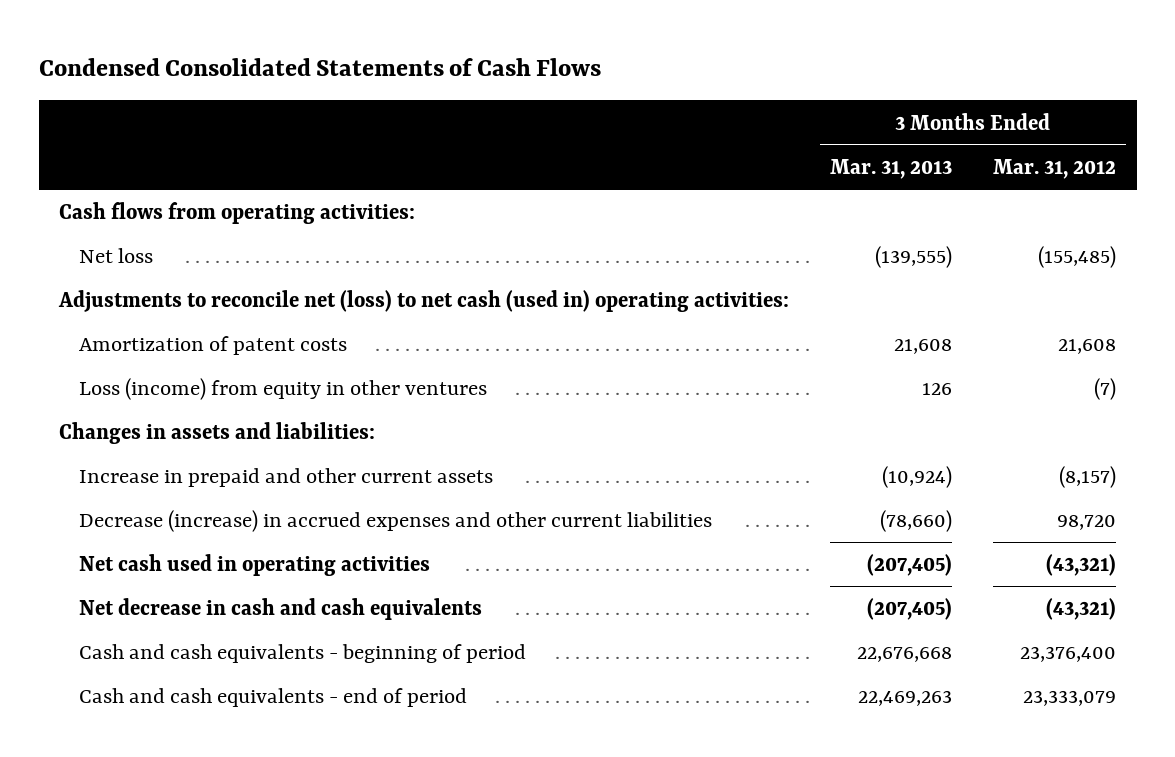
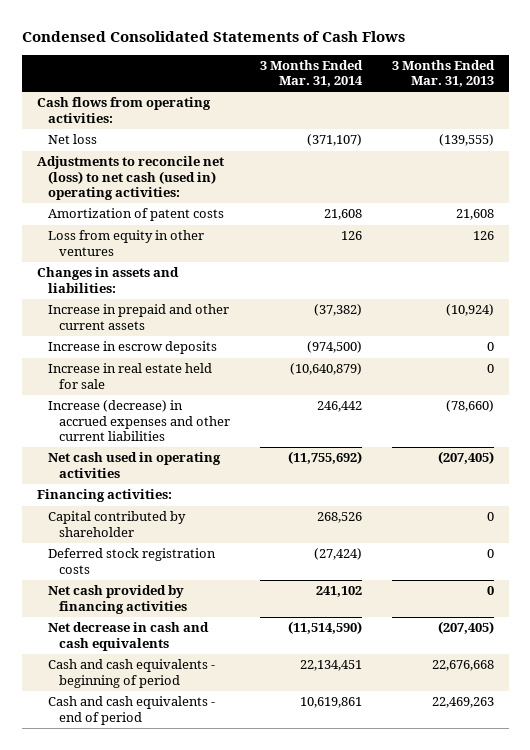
[993,158,1117,179] Mar. 31, 2012 -> none
none -> [259,60,363,88] 3 Months Ended Mar. 31, 2014
[78,378,487,401] Loss (income) from equity in other ventures -> [47,230,204,256] Loss from equity in other ventures
none -> [47,341,217,355] Increase in escrow deposits
none -> [47,363,212,389] Increase in real estate held for sale
[78,510,712,533] Decrease (increase) in accrued expenses and other current liabilities -> [47,400,230,441] Increase (decrease) in accrued expenses and other current liabilities
none -> [36,489,172,503] Financing activities:
none -> [47,511,186,537] Capital contributed by shareholder
none -> [47,548,216,574] Deferred stock registration costs
none -> [47,585,187,614] Net cash provided by financing activities

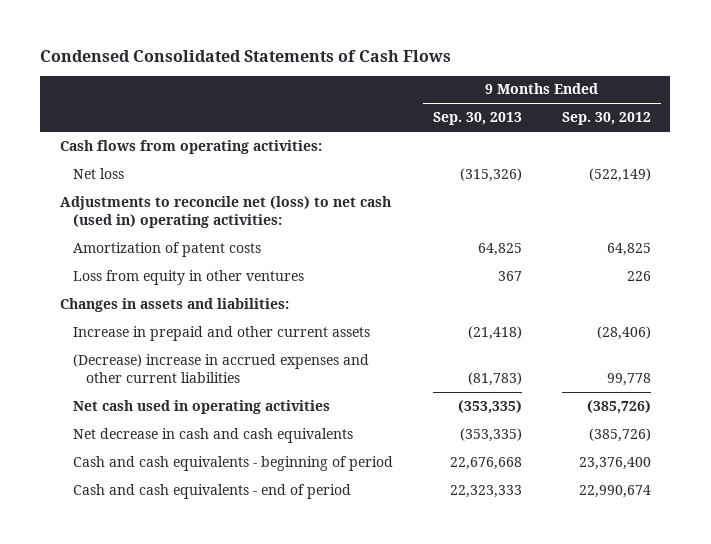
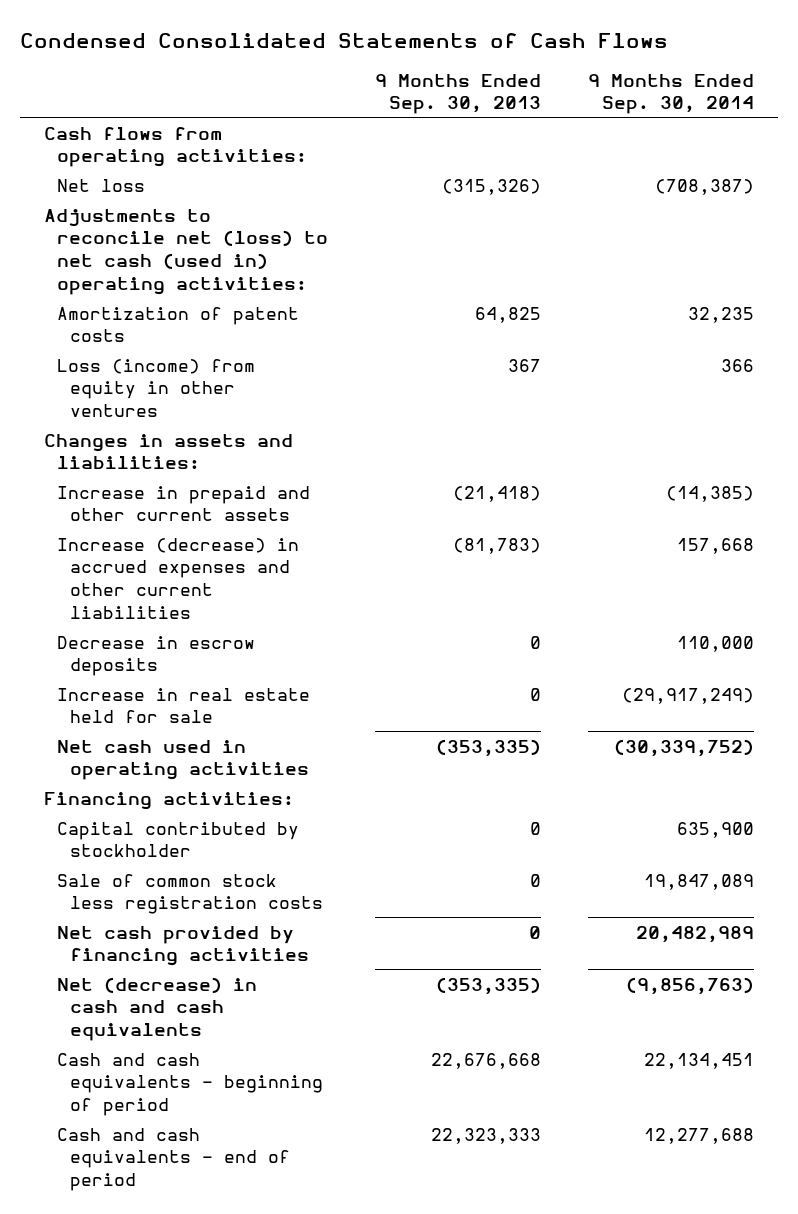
[561,112,651,126] Sep. 30, 2012 -> none
none -> [588,73,755,115] 9 Months Ended Sep. 30, 2014
[72,269,304,285] Loss from equity in other ventures -> [57,358,256,417] Loss (income) from equity in other ventures
[72,353,369,383] (Decrease) increase in accrued expenses and other current liabilities -> [57,537,300,619] Increase (decrease) in accrued expenses and other current liabilities
none -> [57,635,256,677] Decrease in escrow deposits
none -> [57,687,311,724] Increase in real estate held for sale
none -> [43,791,294,810] Financing activities:
none -> [57,821,300,858] Capital contributed by stockholder
none -> [57,873,324,915] Sale of common stock less registration costs
none -> [57,925,310,967] Net cash provided by financing activities
[72,427,353,443] Net decrease in cash and cash equivalents -> [57,976,258,1041] Net (decrease) in cash and cash equivalents

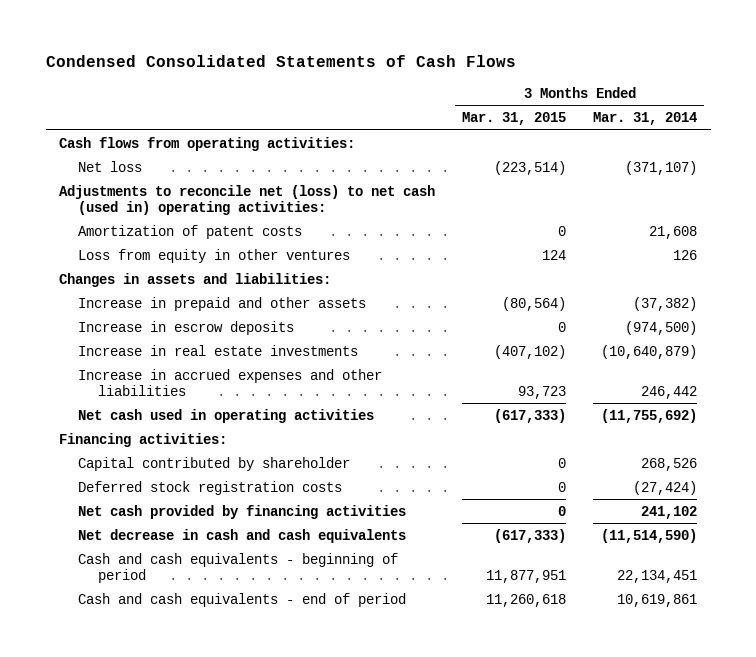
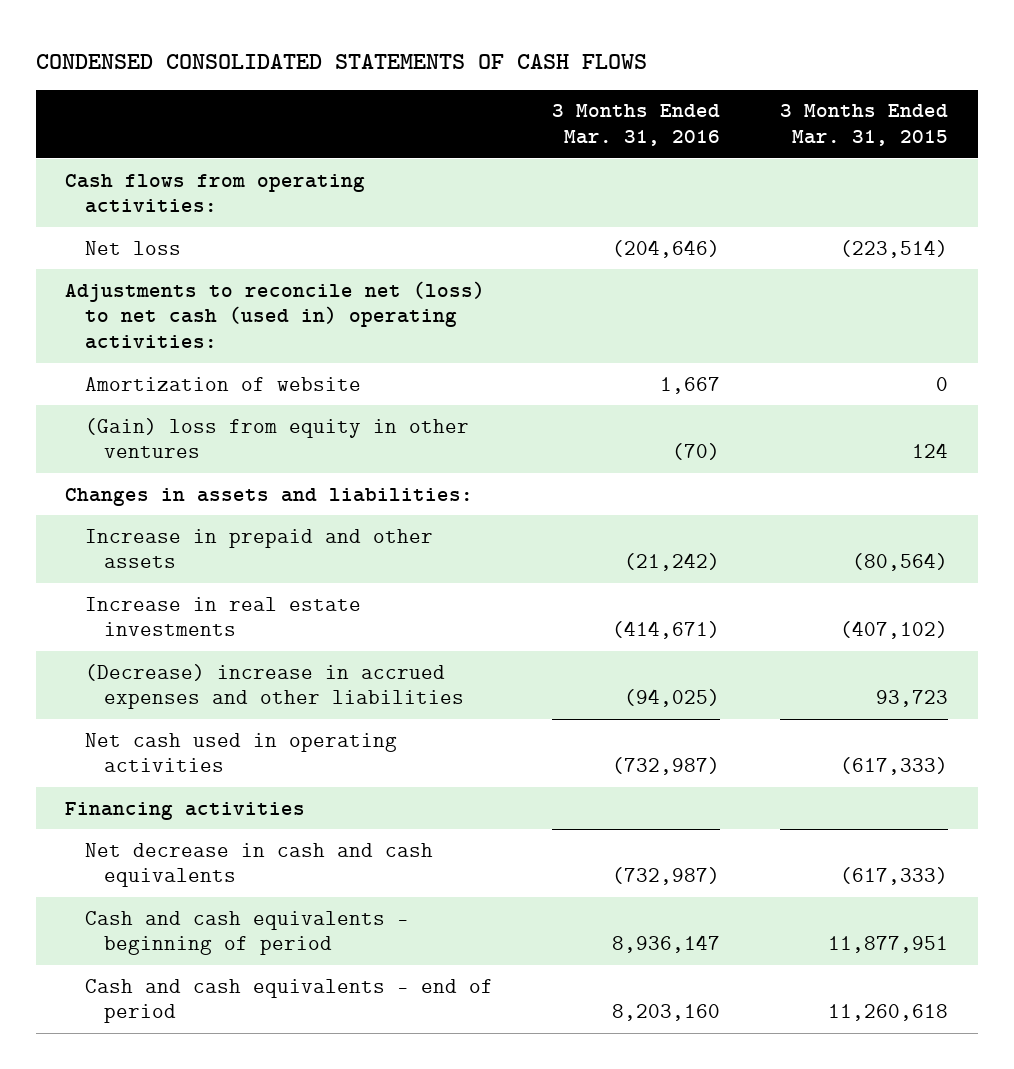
[45,55,516,68] Condensed Consolidated Statements of Cash Flows -> [35,53,647,69] CONDENSED CONSOLIDATED STATEMENTS OF CASH FLOWS
[593,112,698,126] Mar. 31, 2014 -> none
none -> [552,104,721,147] 3 Months Ended Mar. 31, 2016
[78,224,303,239] Amortization of patent costs -> [84,376,361,391] Amortization of website
[78,248,351,263] Loss from equity in other ventures -> [84,417,469,459] (Gain) loss from equity in other ventures
[78,320,295,335] Increase in escrow deposits -> none
[78,368,383,396] Increase in accrued expenses and other liabilities -> [84,663,465,710] (Decrease) increase in accrued expenses and other liabilities
[78,456,351,471] Capital contributed by shareholder -> none
[78,480,343,495] Deferred stock registration costs -> none
[78,504,407,519] Net cash provided by financing activities -> none
[59,432,228,447] Financing activities: -> [65,801,306,820] Financing activities

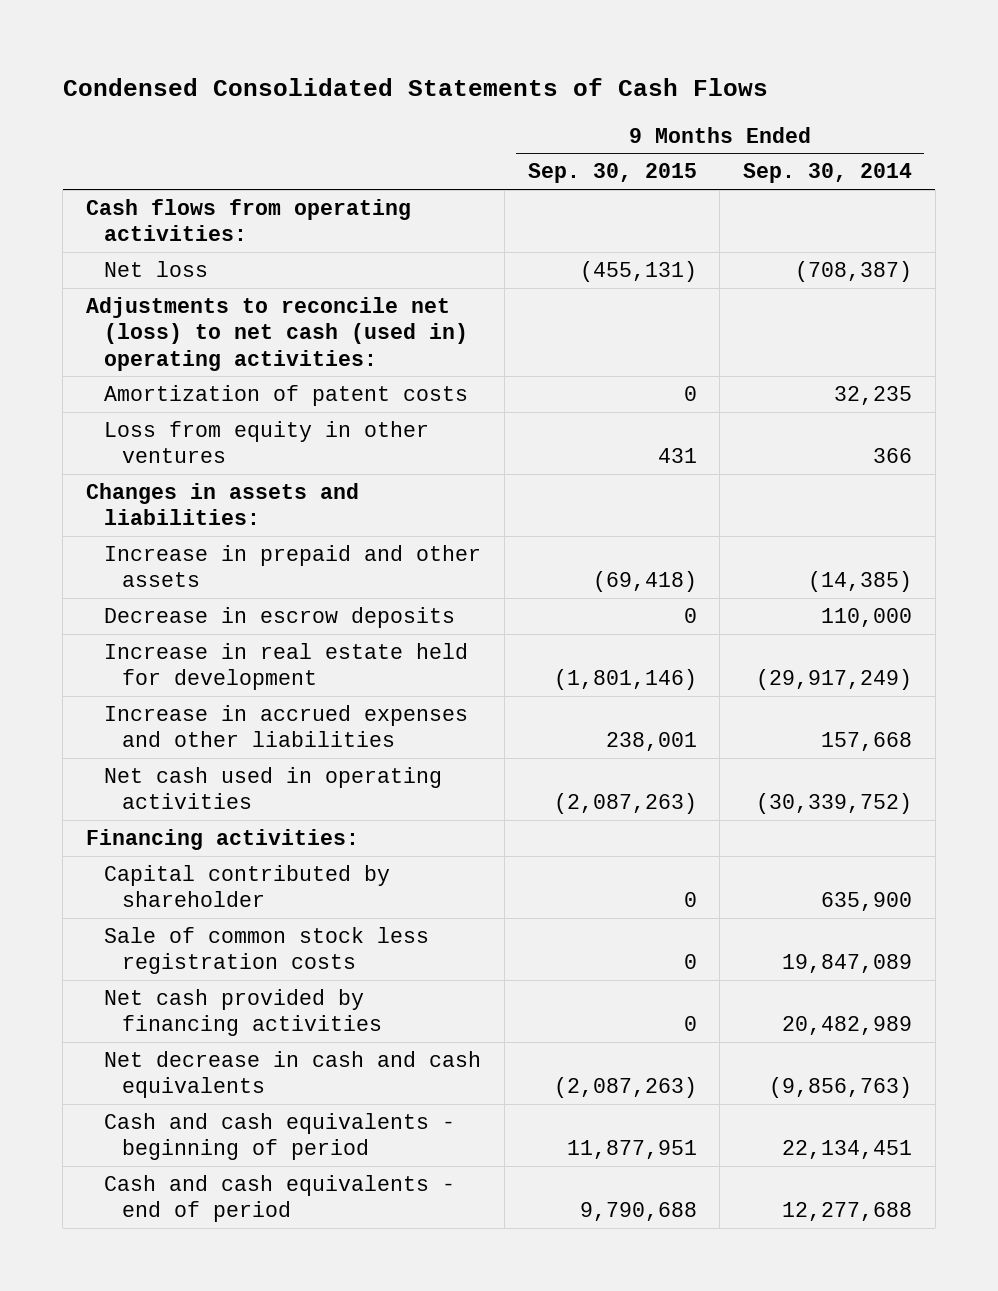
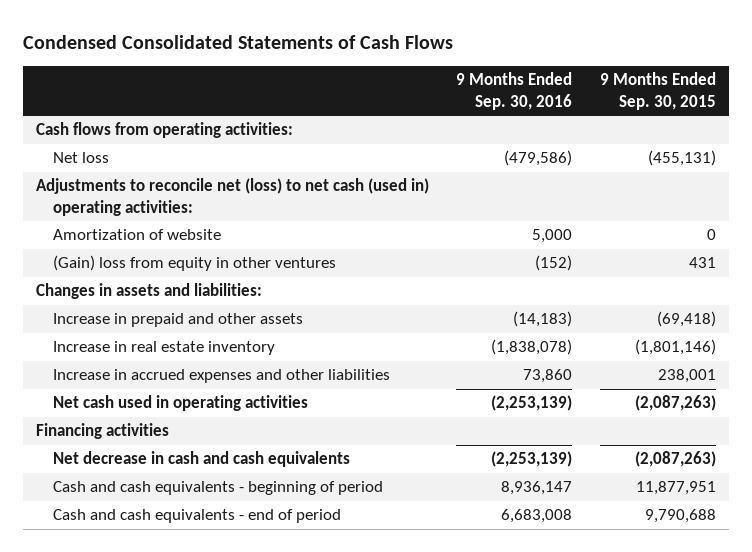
[743,163,913,184] Sep. 30, 2014 -> none
none -> [456,72,573,111] 9 Months Ended Sep. 30, 2016
[104,384,469,406] Amortization of patent costs -> [53,229,222,241] Amortization of website
[104,420,430,464] Loss from equity in other ventures -> [53,255,337,272] (Gain) loss from equity in other ventures
[104,606,456,628] Decrease in escrow deposits -> none
[104,642,469,691] Increase in real estate held for development -> [53,341,276,356] Increase in real estate inventory
[104,864,391,908] Capital contributed by shareholder -> none
[104,926,430,975] Sale of common stock less registration costs -> none
[104,988,383,1037] Net cash provided by financing activities -> none
[86,828,360,850] Financing activities: -> [36,423,170,440] Financing activities

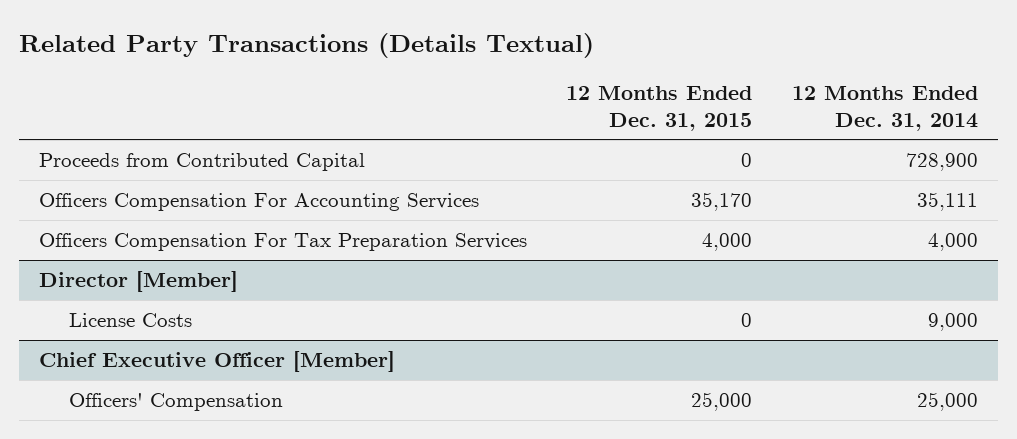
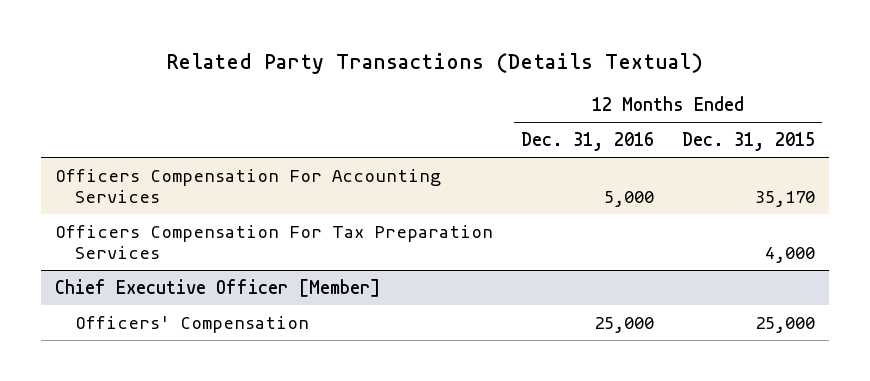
[791,85,978,131] 12 Months Ended Dec. 31, 2014 -> none
none -> [520,132,654,152] Dec. 31, 2016
[38,153,365,172] Proceeds from Contributed Capital -> none
[38,271,238,293] Director [Member] -> none
[68,313,192,328] License Costs -> none

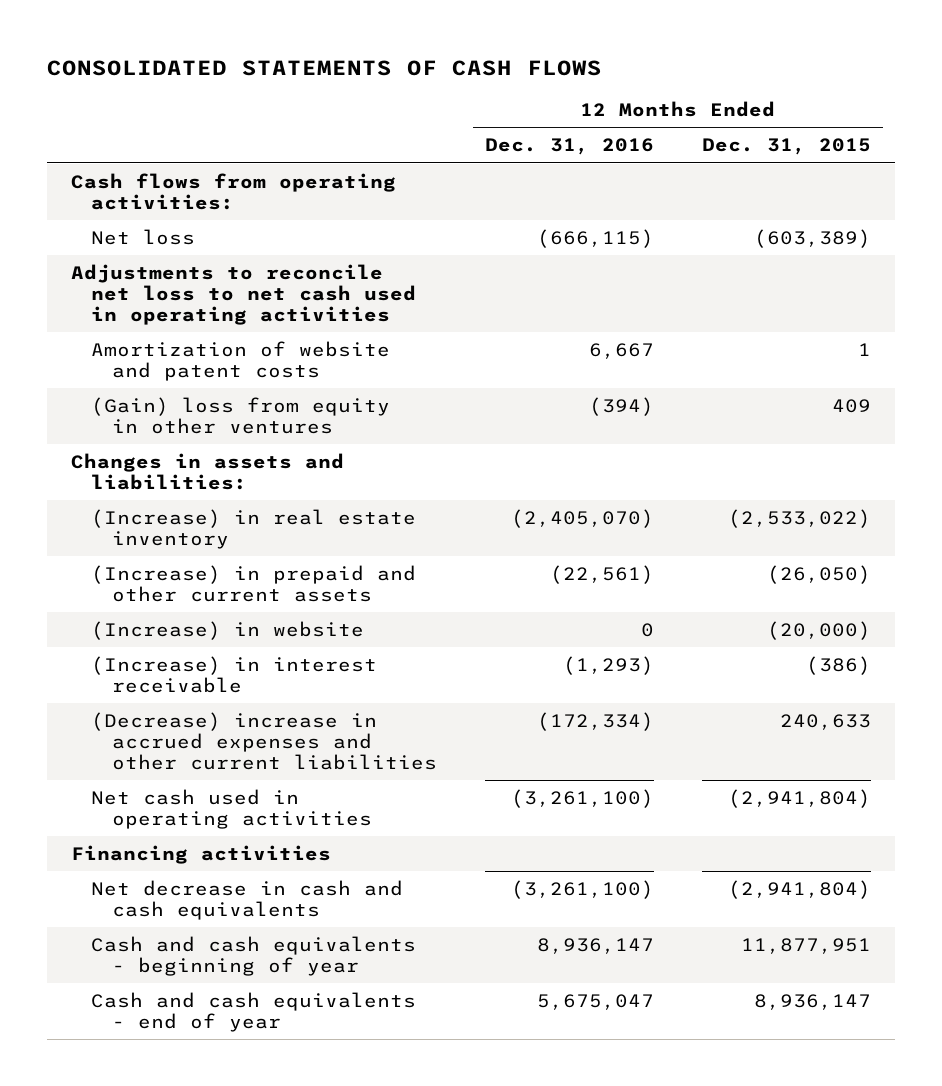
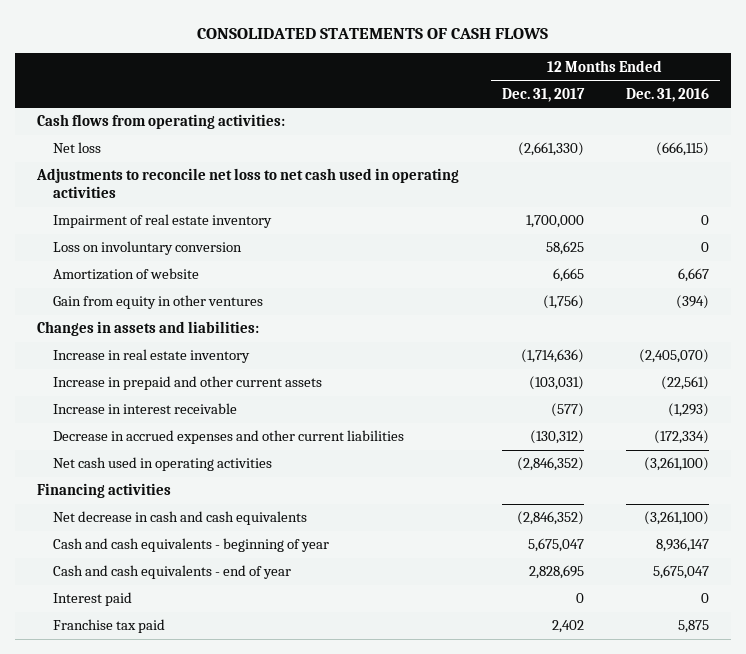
[702,138,872,156] Dec. 31, 2015 -> none
none -> [501,87,585,102] Dec. 31, 2017
none -> [53,214,273,229] Impairment of real estate inventory
none -> [53,241,243,256] Loss on involuntary conversion
[91,340,391,381] Amortization of website and patent costs -> [53,268,200,281] Amortization of website
[91,396,391,434] (Gain) loss from equity in other ventures -> [53,295,264,310] Gain from equity in other ventures
[91,620,365,640] (Increase) in website -> none
[91,508,417,549] (Increase) in real estate inventory -> [53,349,251,364] Increase in real estate inventory
[91,564,417,602] (Increase) in prepaid and other current assets -> [53,376,323,391] Increase in prepaid and other current assets
[91,655,378,693] (Increase) in interest receivable -> [53,403,238,415] Increase in interest receivable
[91,711,437,771] (Decrease) increase in accrued expenses and other current liabilities -> [53,430,405,445] Decrease in accrued expenses and other current liabilities
none -> [53,592,133,607] Interest paid
none -> [53,619,166,634] Franchise tax paid

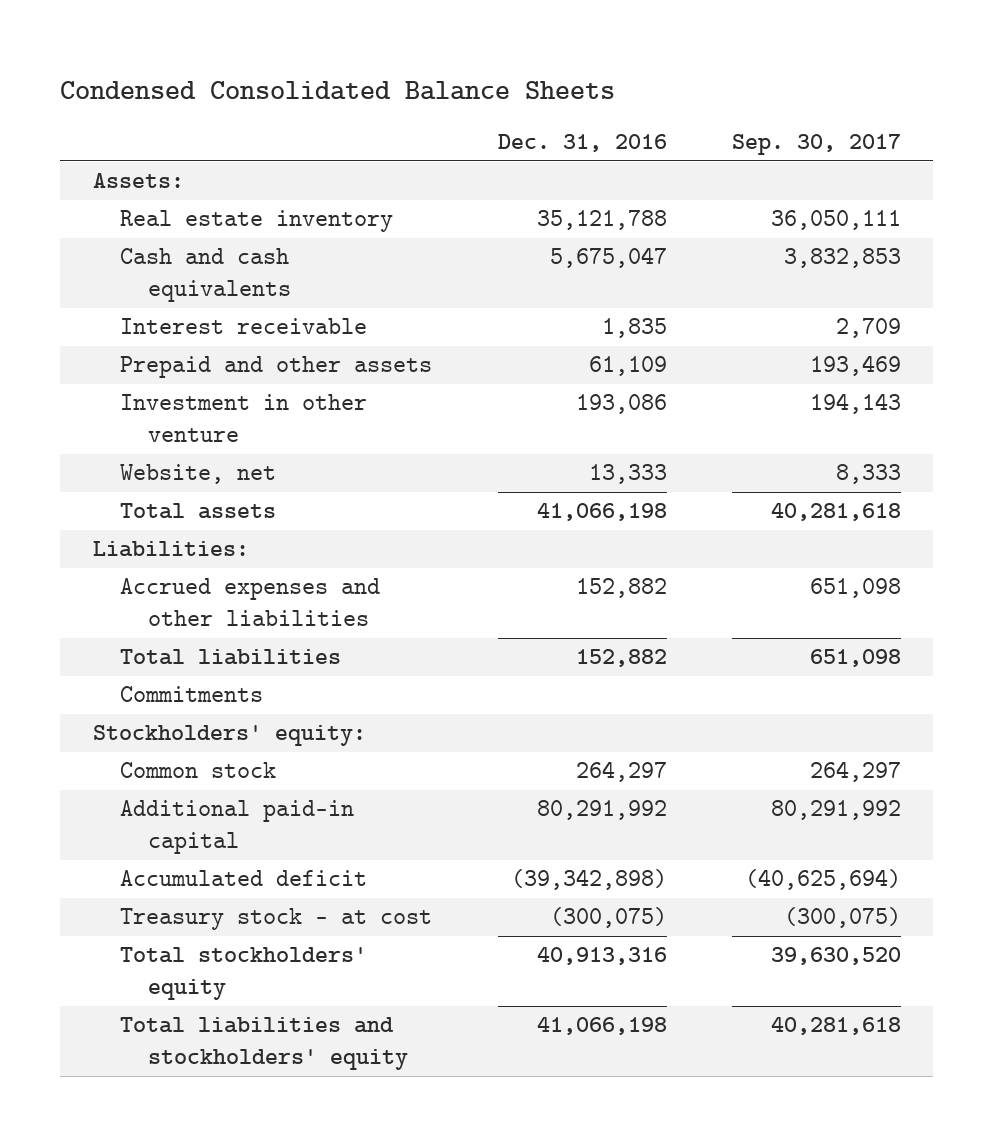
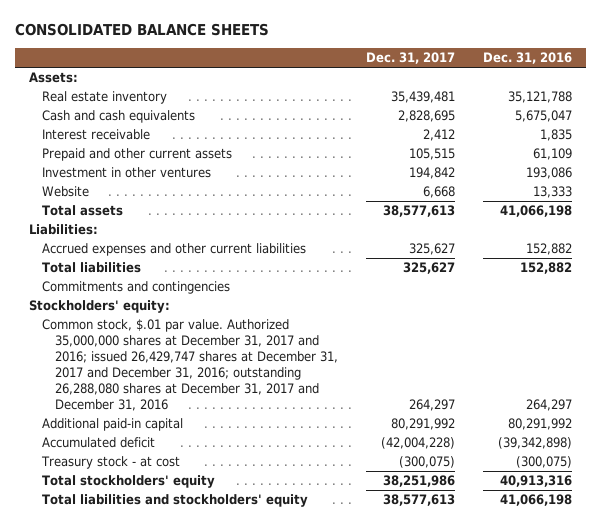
[60,80,616,100] Condensed Consolidated Balance Sheets -> [15,23,270,37] CONSOLIDATED BALANCE SHEETS
[731,134,901,156] Sep. 30, 2017 -> none
none -> [366,52,456,65] Dec. 31, 2017
[120,356,433,379] Prepaid and other assets -> [42,148,233,162] Prepaid and other current assets
[120,394,368,443] Investment in other venture -> [42,167,212,179] Investment in other ventures
[120,464,277,485] Website, net -> [42,186,90,198] Website
[120,578,381,627] Accrued expenses and other liabilities -> [42,243,307,257] Accrued expenses and other current liabilities
[120,686,264,703] Commitments -> [42,281,231,295] Commitments and contingencies
[120,762,277,779] Common stock -> [42,319,339,412] Common stock, $.01 par value. Authorized 35,000,000 shares at December 31, 2017 and 2016; issued 26,429,747 shares at December 31, 2017 and December 31, 2016; outstanding 26,288,080 shares at December 31, 2017 and December 31, 2016

